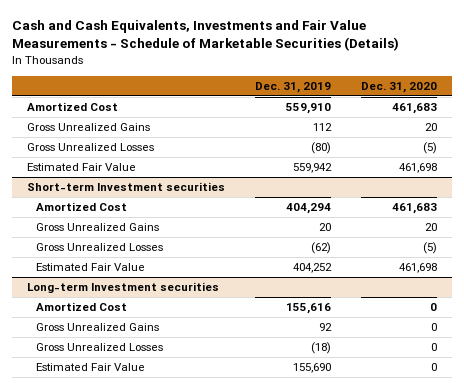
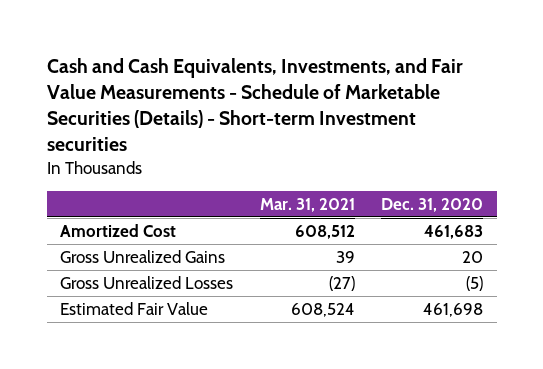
[12,20,400,52] Cash and Cash Equivalents, Investments and Fair Value Measurements - Schedule of Marketable Securities (Details) -> [46,57,463,152] Cash and Cash Equivalents, Investments, and Fair Value Measurements - Schedule of Marketable Securities (Details) - Short-term Investment securities
[255,81,332,93] Dec. 31, 2019 -> none
none -> [259,197,355,212] Mar. 31, 2021
[27,182,226,192] Short-term Investment securities -> none
[35,202,127,212] Amortized Cost -> none
[35,223,159,232] Gross Unrealized Gains -> none
[35,243,163,252] Gross Unrealized Losses -> none
[35,263,145,272] Estimated Fair Value -> none
[27,282,220,294] Long-term Investment securities -> none
[35,302,127,312] Amortized Cost -> none
[35,323,159,332] Gross Unrealized Gains -> none
[35,343,163,352] Gross Unrealized Losses -> none
[35,363,145,372] Estimated Fair Value -> none

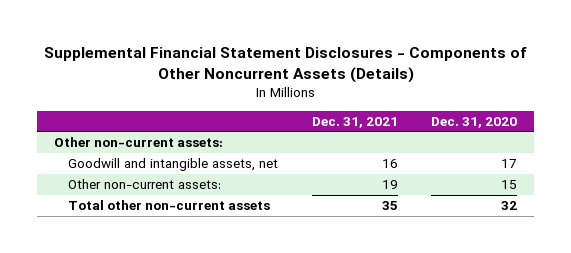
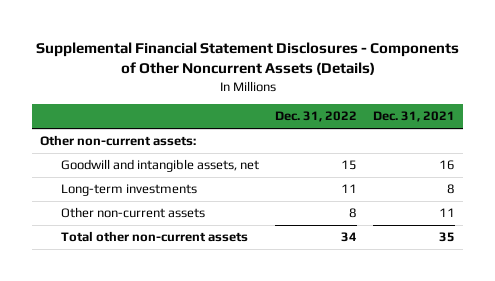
[430,116,517,128] Dec. 31, 2020 -> none
none -> [275,111,358,123] Dec. 31, 2022
none -> [61,184,198,197] Long-term investments
[68,179,222,190] Other non-current assets: -> [61,207,206,219] Other non-current assets
[381,180,398,190] 19 -> [439,208,456,218] 11

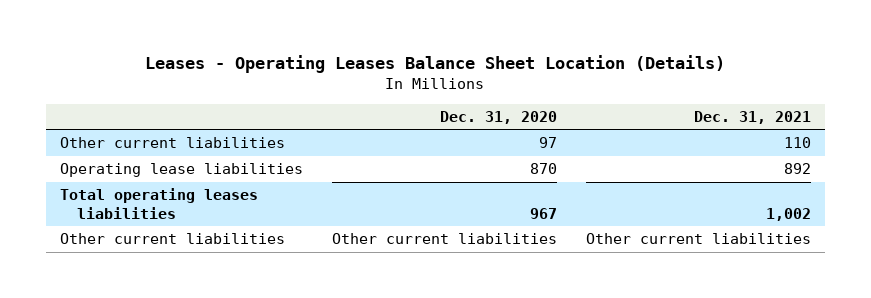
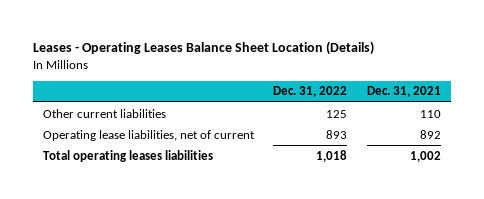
[439,110,557,124] Dec. 31, 2020 -> none
none -> [273,86,348,98] Dec. 31, 2022
[60,163,304,178] Operating lease liabilities -> [42,129,255,141] Operating lease liabilities, net of current
[60,233,286,245] Other current liabilities -> none

